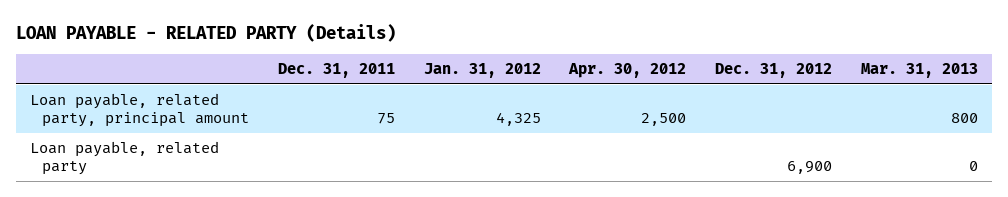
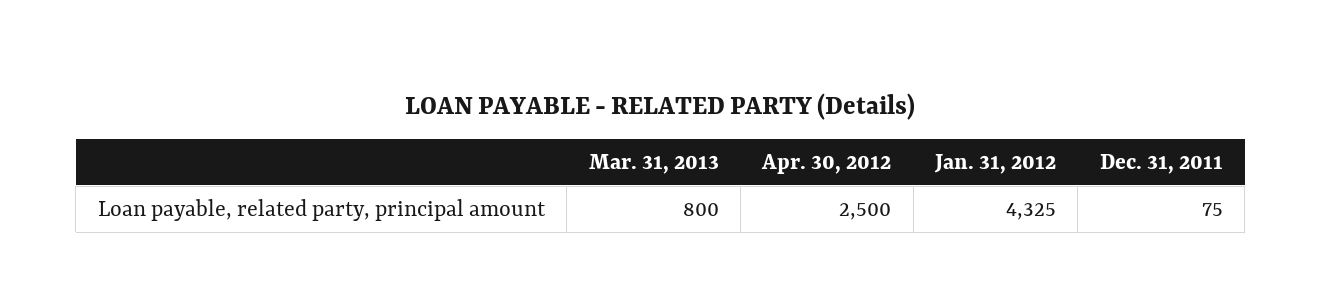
[715,63,833,79] Dec. 31, 2012 -> none
[30,141,220,176] Loan payable, related party -> none

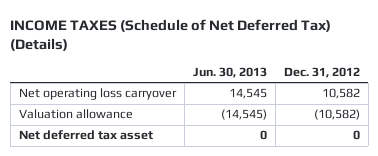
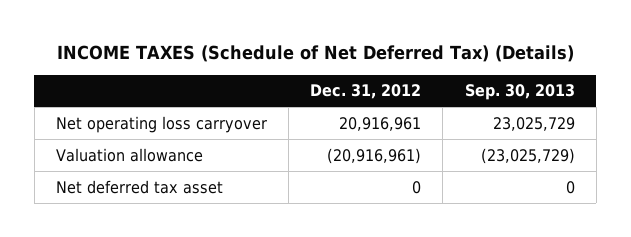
[192,67,267,79] Jun. 30, 2013 -> none
none -> [464,84,575,101] Sep. 30, 2013
[321,88,360,100] 10,582 -> [339,116,422,131] 20,916,961
[313,109,360,121] (10,582) -> [327,147,422,164] (20,916,961)

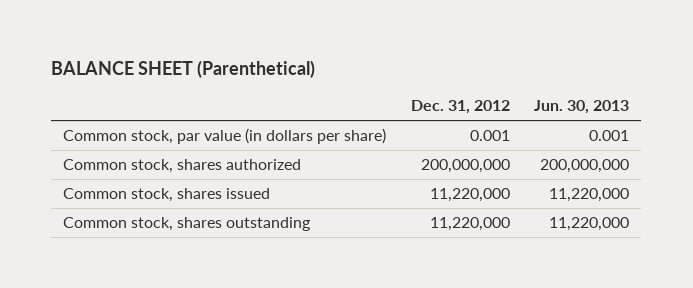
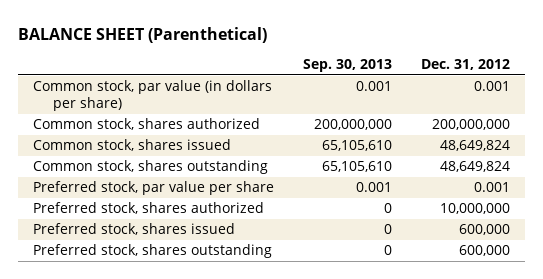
[534,100,630,115] Jun. 30, 2013 -> none
none -> [303,58,393,72] Sep. 30, 2013
[429,188,510,203] 11,220,000 -> [440,140,511,152] 48,649,824
[429,217,510,232] 11,220,000 -> [440,161,511,173] 48,649,824
none -> [33,181,275,196] Preferred stock, par value per share
none -> [33,202,265,215] Preferred stock, shares authorized
none -> [33,223,236,236] Preferred stock, shares issued
none -> [33,244,273,259] Preferred stock, shares outstanding

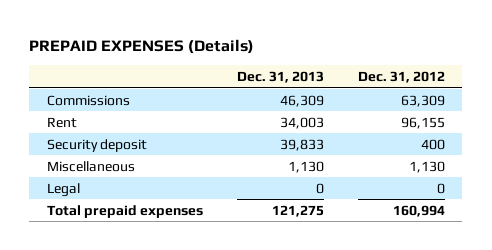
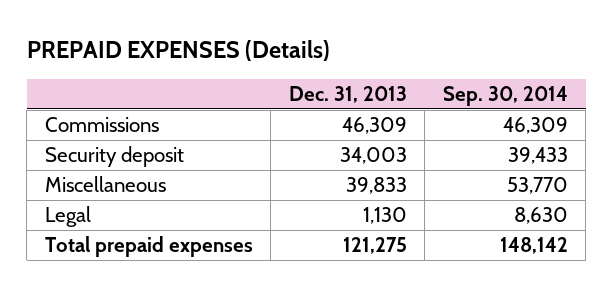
[358,70,446,83] Dec. 31, 2012 -> none
none -> [442,85,568,106] Sep. 30, 2014
[46,116,77,128] Rent -> none
[279,138,324,151] 39,833 -> [339,147,407,165] 34,003
[287,160,324,173] 1,130 -> [345,177,407,195] 39,833
[315,182,324,194] 0 -> [362,207,407,225] 1,130

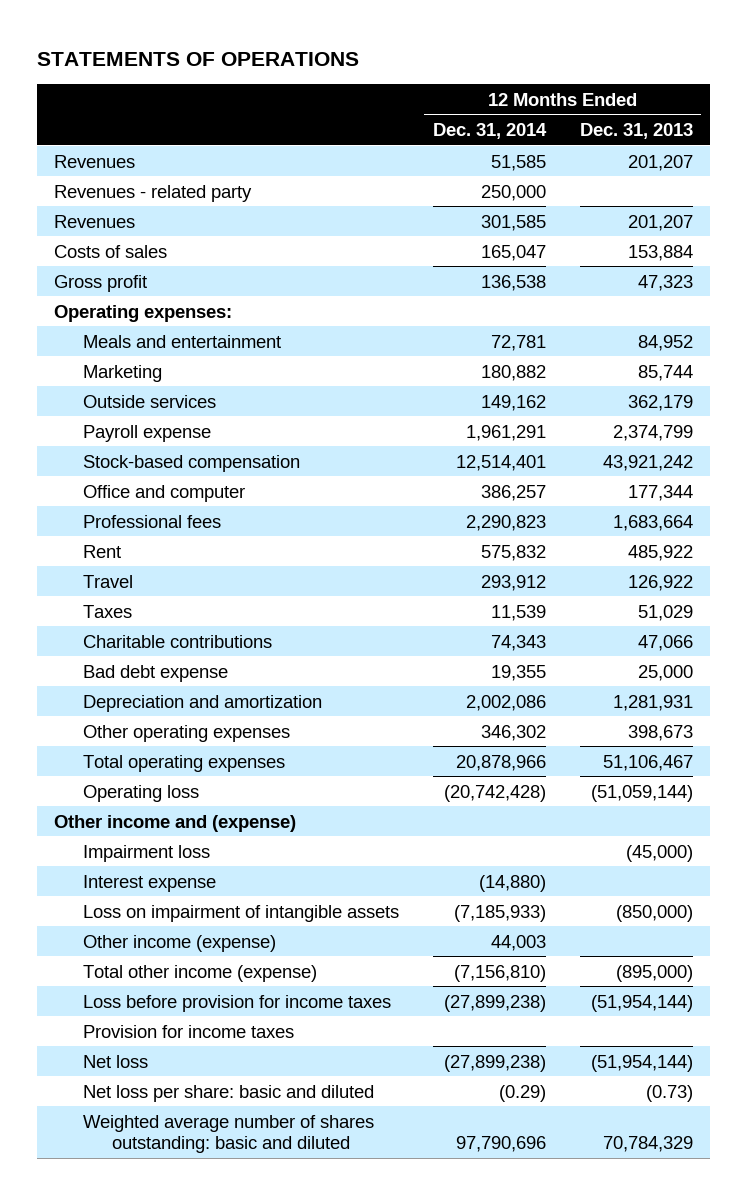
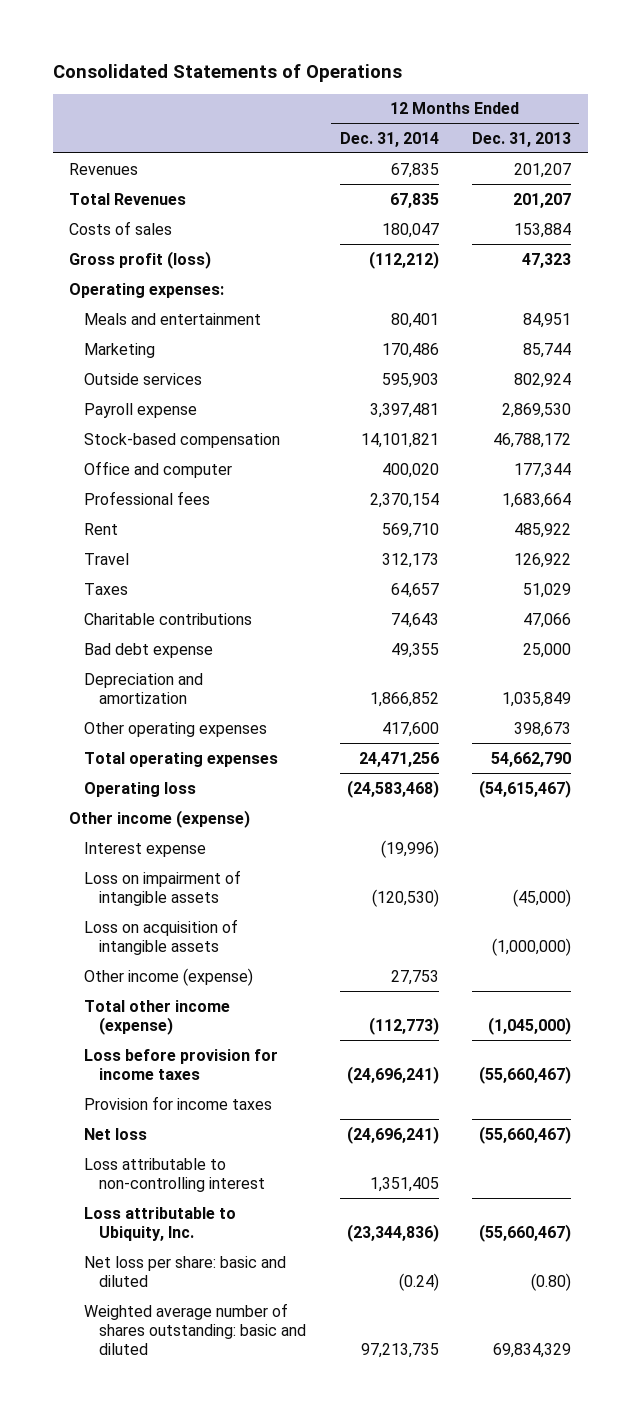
[37,51,360,66] STATEMENTS OF OPERATIONS -> [52,63,402,82] Consolidated Statements of Operations
[54,184,253,202] Revenues - related party -> none
[490,154,546,171] 51,585 -> [390,162,439,178] 67,835
[54,214,136,228] Revenues -> [69,192,187,205] Total Revenues
[480,214,546,231] 301,585 -> [389,192,439,208] 67,835
[480,244,546,261] 165,047 -> [381,222,439,238] 180,047
[54,274,148,292] Gross profit -> [69,250,212,269] Gross profit (loss)
[480,274,546,291] 136,538 -> [368,250,439,269] (112,212)
[82,844,210,862] Impairment loss -> none
[490,334,546,351] 72,781 -> [390,312,439,328] 80,401
[637,334,693,351] 84,952 -> [523,312,572,328] 84,951
[480,364,546,381] 180,882 -> [381,342,439,358] 170,486
[480,394,546,411] 149,162 -> [381,372,439,388] 595,903
[627,394,693,411] 362,179 -> [514,372,572,388] 802,924
[465,424,546,441] 1,961,291 -> [369,402,439,418] 3,397,481
[612,424,693,441] 2,374,799 -> [502,402,572,418] 2,869,530
[455,454,546,471] 12,514,401 -> [360,432,439,448] 14,101,821
[602,454,693,471] 43,921,242 -> [493,432,572,448] 46,788,172
[480,484,546,501] 386,257 -> [381,462,439,478] 400,020
[465,514,546,531] 2,290,823 -> [369,492,439,508] 2,370,154
[480,544,546,561] 575,832 -> [381,522,439,538] 569,710
[480,574,546,591] 293,912 -> [381,552,439,568] 312,173
[490,604,546,621] 11,539 -> [390,582,439,598] 64,657
[490,634,546,651] 74,343 -> [390,612,439,628] 74,643
[490,664,546,681] 19,355 -> [390,642,439,658] 49,355
[465,694,546,711] 2,002,086 -> [369,691,439,707] 1,866,852
[612,694,693,711] 1,281,931 -> [502,691,572,707] 1,035,849
[480,724,546,741] 346,302 -> [381,721,439,737] 417,600
[455,754,546,771] 20,878,966 -> [358,751,439,767] 24,471,256
[602,754,693,771] 51,106,467 -> [491,751,572,767] 54,662,790
[443,784,546,802] (20,742,428) -> [346,779,439,798] (24,583,468)
[590,784,693,802] (51,059,144) -> [479,779,572,798] (54,615,467)
[54,814,297,832] Other income and (expense) -> [69,809,251,828] Other income (expense)
[478,874,546,892] (14,880) -> [380,839,439,858] (19,996)
[453,904,546,922] (7,185,933) -> [371,888,439,907] (120,530)
[615,904,693,922] (850,000) -> [513,888,572,907] (45,000)
none -> [84,918,239,955] Loss on acquisition of intangible assets
[490,934,546,951] 44,003 -> [390,969,439,985] 27,753
[453,964,546,982] (7,156,810) -> [368,1016,439,1035] (112,773)
[615,964,693,982] (895,000) -> [488,1016,572,1035] (1,045,000)
[443,994,546,1012] (27,899,238) -> [346,1065,439,1084] (24,696,241)
[590,994,693,1012] (51,954,144) -> [479,1065,572,1084] (55,660,467)
[443,1054,546,1072] (27,899,238) -> [346,1125,439,1144] (24,696,241)
[590,1054,693,1072] (51,954,144) -> [479,1125,572,1144] (55,660,467)
none -> [84,1157,266,1192] Loss attributable to non-controlling interest
none -> [84,1206,237,1241] Loss attributable to Ubiquity, Inc.
[498,1084,546,1102] (0.29) -> [398,1272,439,1291] (0.24)
[645,1084,693,1102] (0.73) -> [531,1272,572,1291] (0.80)
[455,1136,546,1153] 97,790,696 -> [360,1342,439,1358] 97,213,735
[602,1136,693,1153] 70,784,329 -> [493,1342,572,1358] 69,834,329

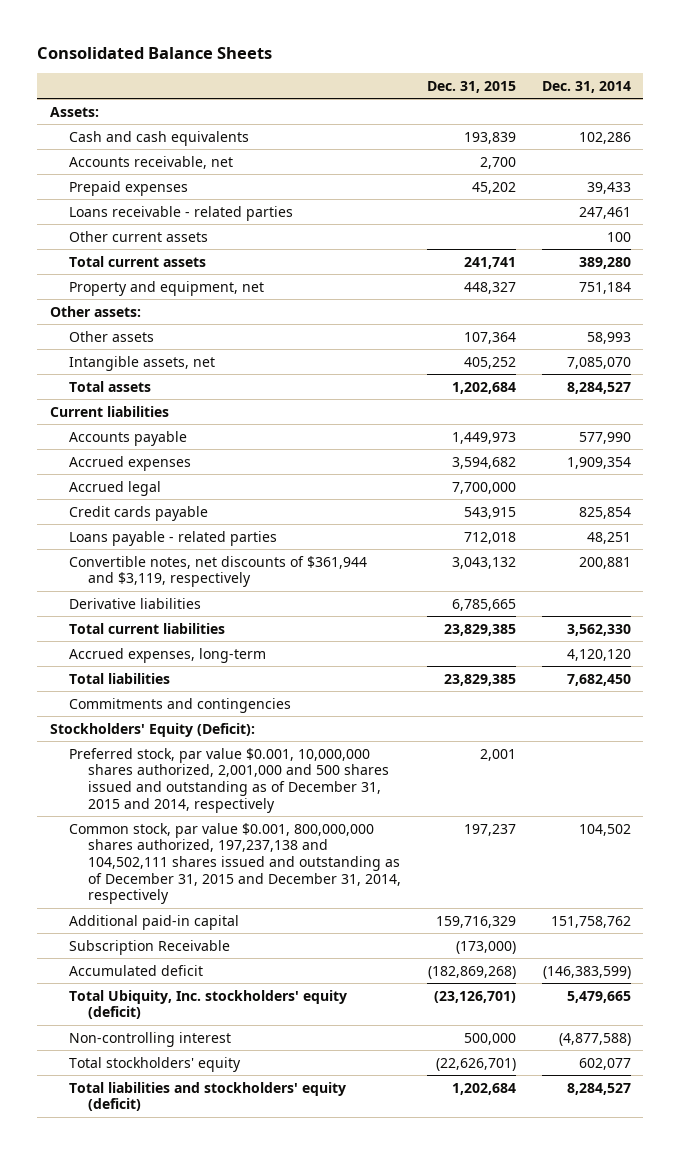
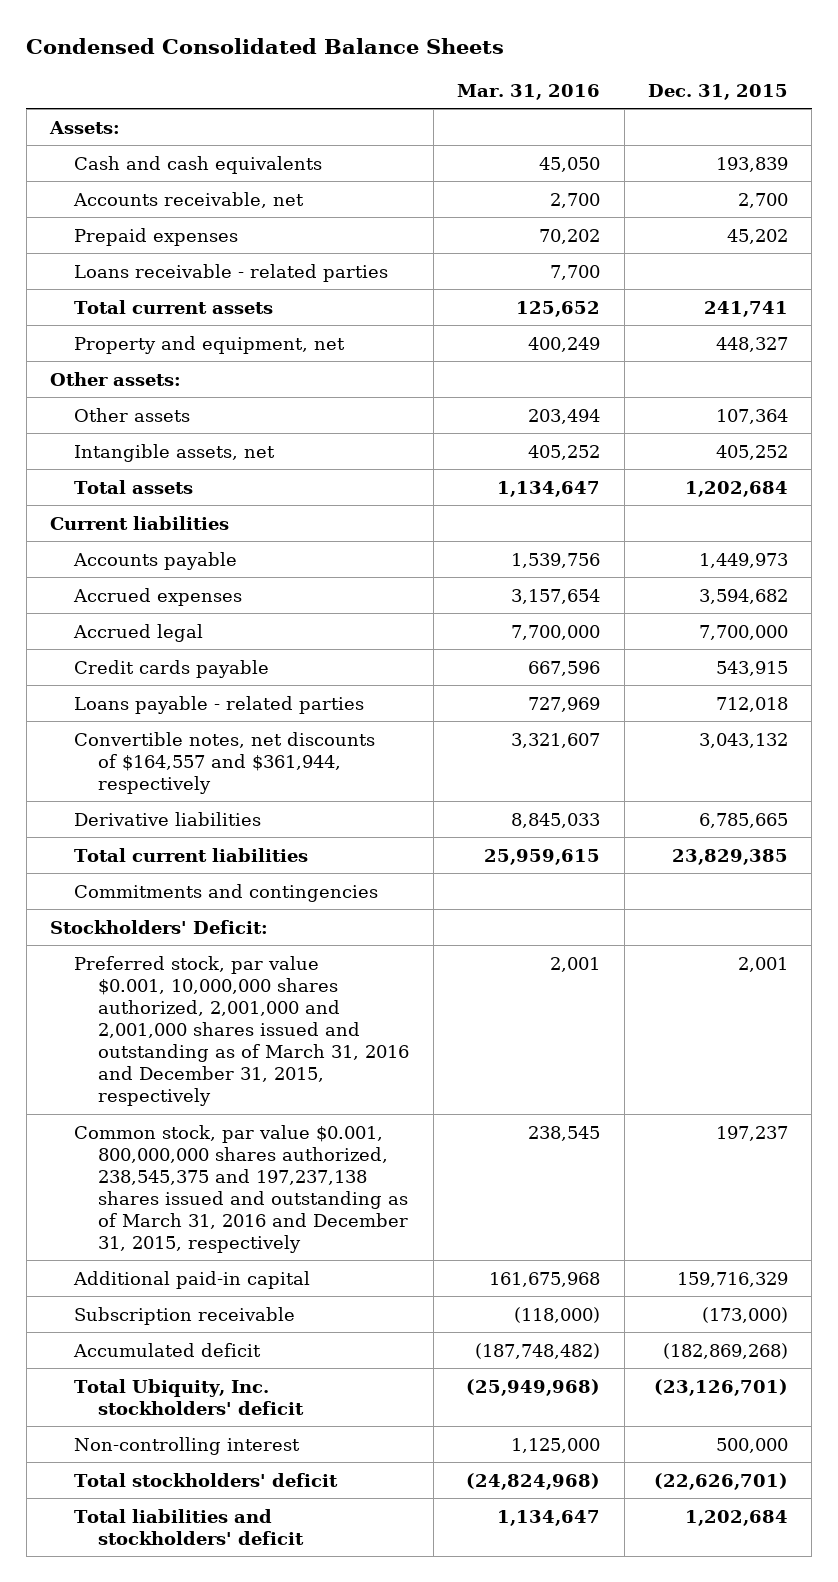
[37,46,273,59] Consolidated Balance Sheets -> [26,37,505,54] Condensed Consolidated Balance Sheets
[541,80,631,93] Dec. 31, 2014 -> none
none -> [457,83,601,100] Mar. 31, 2016
[68,230,208,242] Other current assets -> none
[68,555,367,588] Convertible notes, net discounts of $361,944 and $3,119, respectively -> [74,731,376,794] Convertible notes, net discounts of $164,557 and $361,944, respectively
[68,647,266,663] Accrued expenses, long-term -> none
[68,672,170,684] Total liabilities -> none
[49,722,255,737] Stockholders' Equity (Deficit): -> [50,919,269,934] Stockholders' Deficit:
[68,747,390,813] Preferred stock, par value $0.001, 10,000,000 shares authorized, 2,001,000 and 500 shares issued and outstanding as of December 31, 2015 and 2014, respectively -> [74,955,410,1107] Preferred stock, par value $0.001, 10,000,000 shares authorized, 2,001,000 and 2,001,000 shares issued and outstanding as of March 31, 2016 and December 31, 2015, respectively
[68,822,402,905] Common stock, par value $0.001, 800,000,000 shares authorized, 197,237,138 and 104,502,111 shares issued and outstanding as of December 31, 2015 and December 31, 2014, respectively -> [74,1124,409,1253] Common stock, par value $0.001, 800,000,000 shares authorized, 238,545,375 and 197,237,138 shares issued and outstanding as of March 31, 2016 and December 31, 2015, respectively
[68,939,230,955] Subscription Receivable -> [74,1306,296,1325] Subscription receivable
[68,989,347,1020] Total Ubiquity, Inc. stockholders' equity (deficit) -> [74,1378,305,1415] Total Ubiquity, Inc. stockholders' deficit
[68,1056,241,1072] Total stockholders' equity -> [74,1472,339,1487] Total stockholders' deficit
[68,1081,346,1112] Total liabilities and stockholders' equity (deficit) -> [74,1508,305,1545] Total liabilities and stockholders' deficit

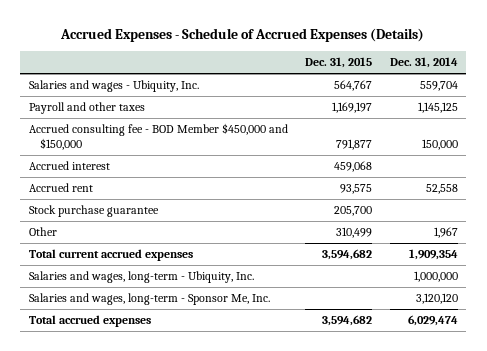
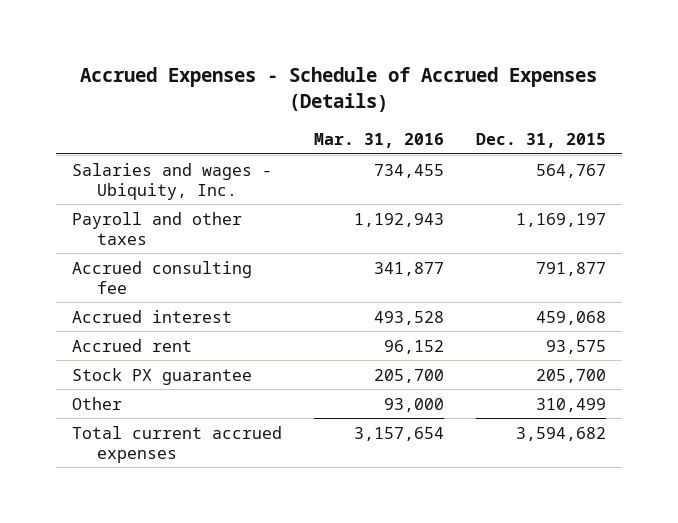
[389,57,458,69] Dec. 31, 2014 -> none
none -> [313,133,444,149] Mar. 31, 2016
[28,123,288,151] Accrued consulting fee - BOD Member $450,000 and $150,000 -> [72,260,253,294] Accrued consulting fee
[28,205,159,218] Stock purchase guarantee -> [72,367,253,385] Stock PX guarantee
[28,271,254,284] Salaries and wages, long-term - Ubiquity, Inc. -> none
[28,293,270,306] Salaries and wages, long-term - Sponsor Me, Inc. -> none
[28,315,151,328] Total accrued expenses -> none

